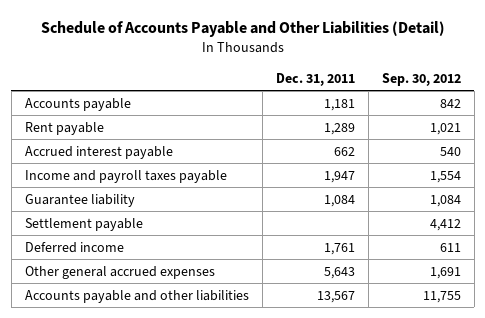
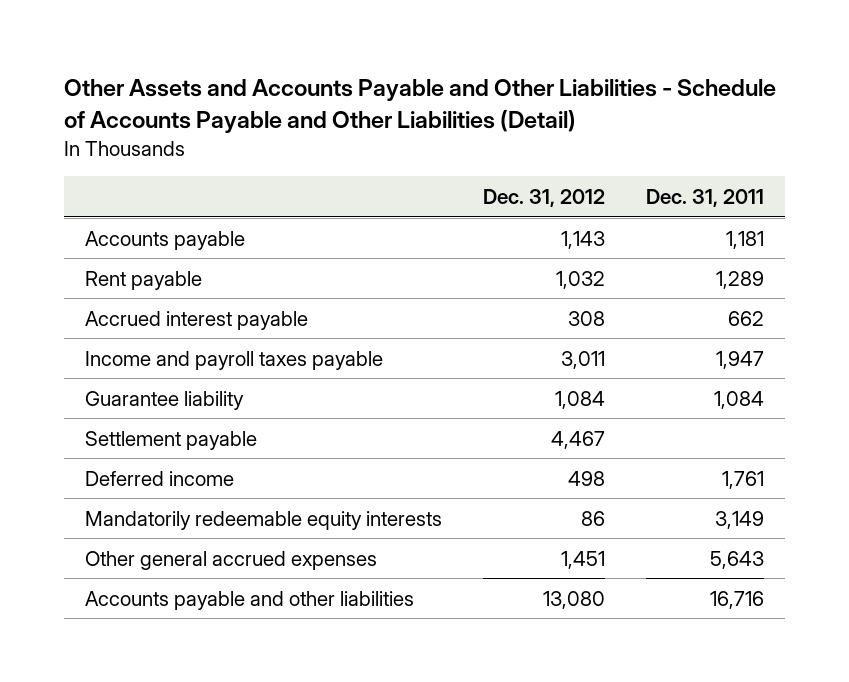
[40,20,445,37] Schedule of Accounts Payable and Other Liabilities (Detail) -> [64,79,777,133] Other Assets and Accounts Payable and Other Liabilities - Schedule of Accounts Payable and Other Liabilities (Detail)
[381,72,461,86] Sep. 30, 2012 -> none
none -> [483,188,606,207] Dec. 31, 2012
none -> [84,510,442,530] Mandatorily redeemable equity interests
[316,290,355,303] 13,567 -> [710,590,765,609] 16,716

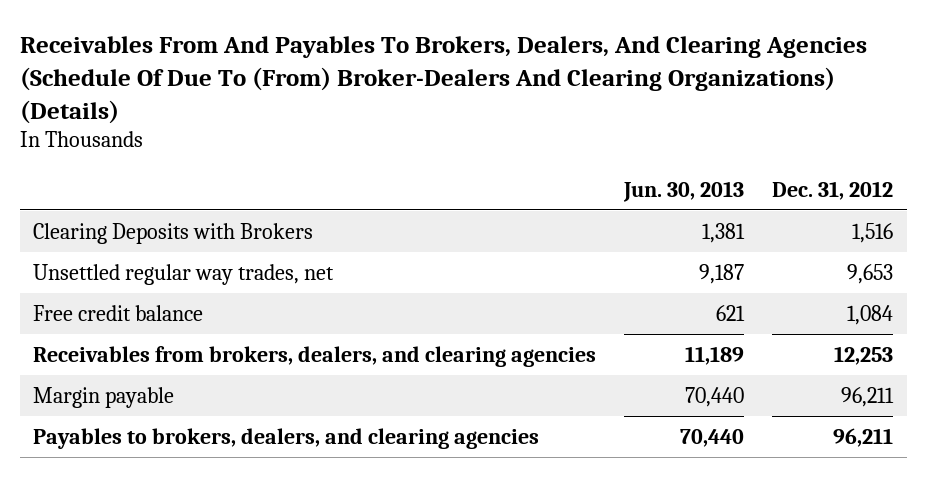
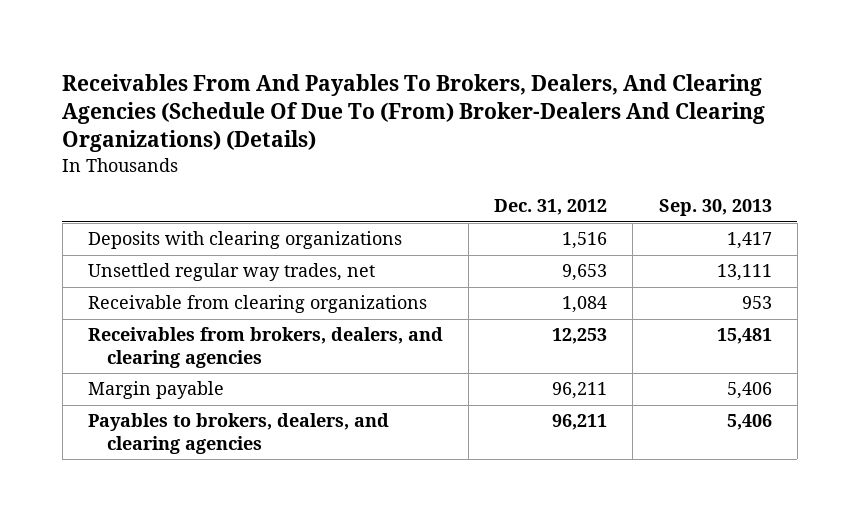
[623,180,745,202] Jun. 30, 2013 -> none
none -> [658,199,772,217] Sep. 30, 2013
[33,222,314,244] Clearing Deposits with Brokers -> [87,231,402,250] Deposits with clearing organizations
[33,304,204,321] Free credit balance -> [87,295,427,314] Receivable from clearing organizations

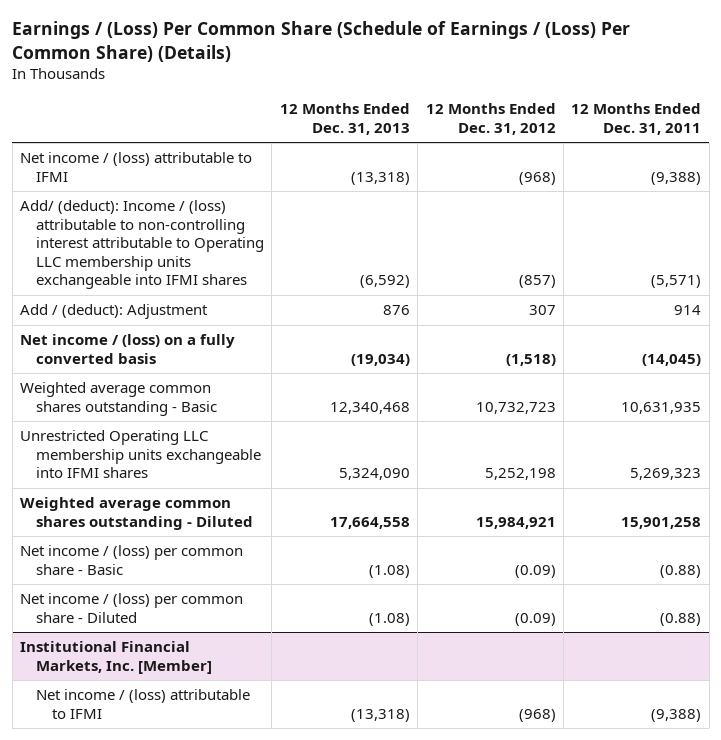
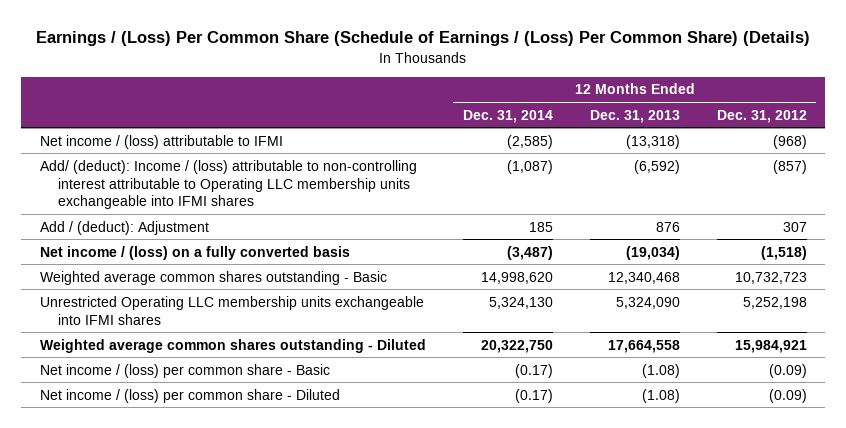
[571,103,702,135] 12 Months Ended Dec. 31, 2011 -> none
none -> [462,109,553,123] Dec. 31, 2014
[19,641,212,674] Institutional Financial Markets, Inc. [Member] -> none
[35,689,250,719] Net income / (loss) attributable to IFMI -> none

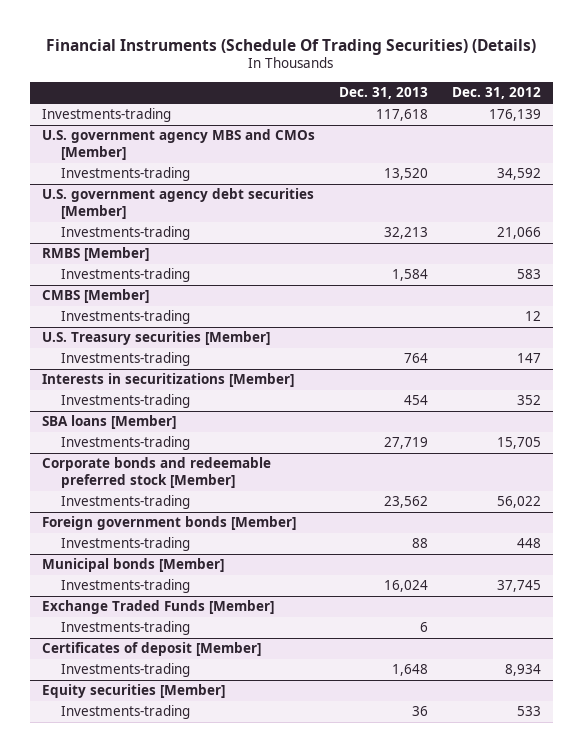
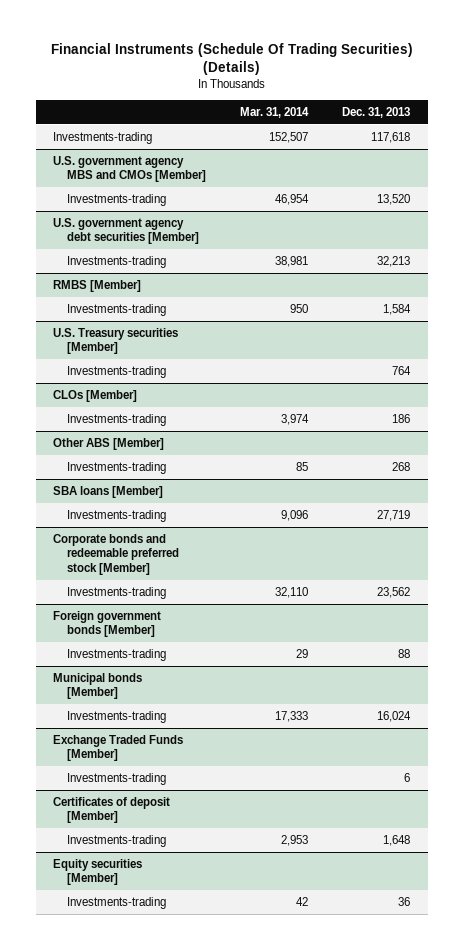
[451,87,541,100] Dec. 31, 2012 -> none
none -> [240,106,310,118] Mar. 31, 2014
[41,289,149,304] CMBS [Member] -> none
[61,310,191,325] Investments-trading -> none
[41,373,294,388] Interests in securitizations [Member] -> none
none -> [53,389,138,402] CLOs [Member]
[403,395,428,406] 454 -> [392,413,411,423] 186
none -> [53,437,165,450] Other ABS [Member]
none -> [66,461,166,474] Investments-trading

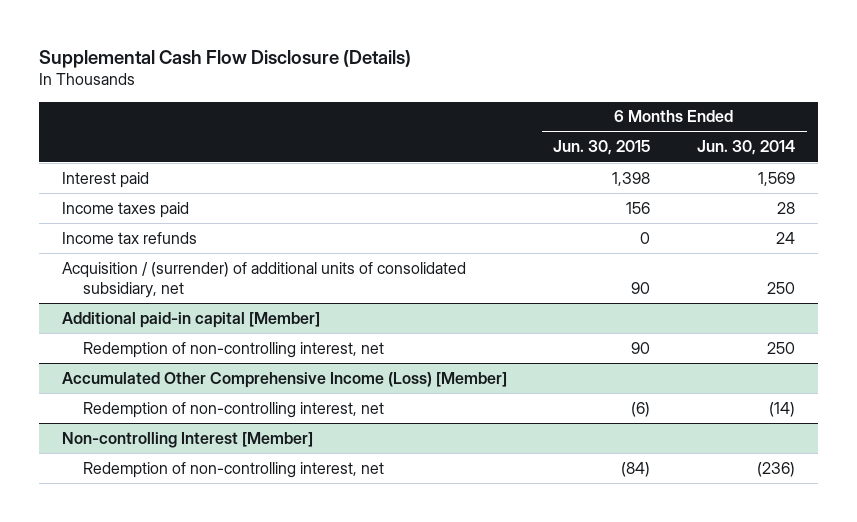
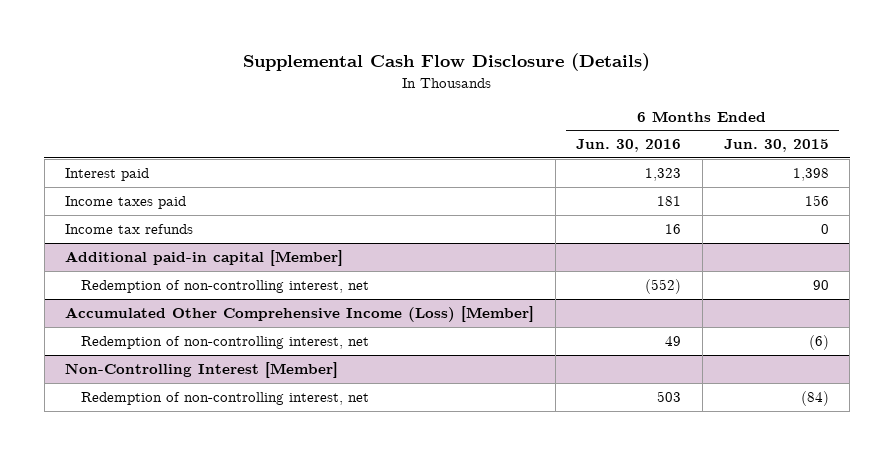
[696,140,795,156] Jun. 30, 2014 -> none
none -> [576,139,682,153] Jun. 30, 2016
[61,261,466,298] Acquisition / (surrender) of additional units of consolidated subsidiary, net -> none
[61,431,313,448] Non-controlling Interest [Member] -> [65,361,339,378] Non-Controlling Interest [Member]

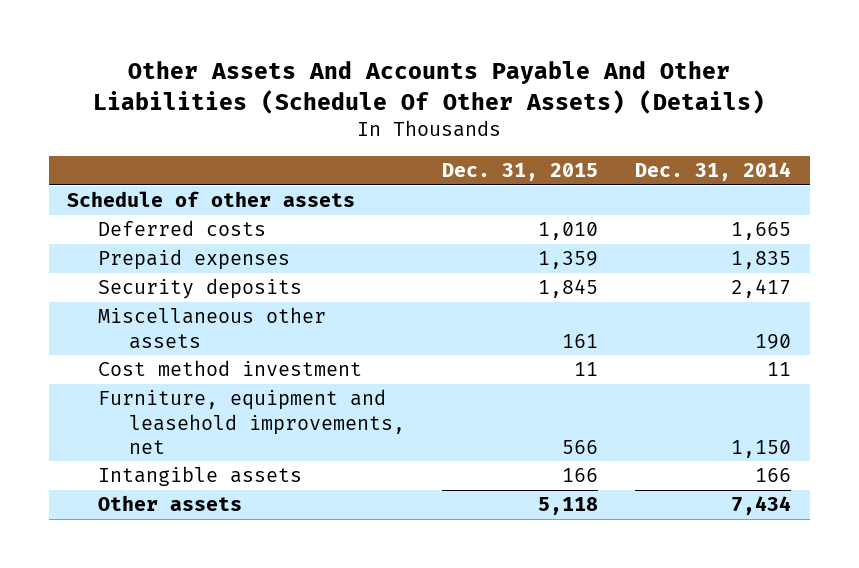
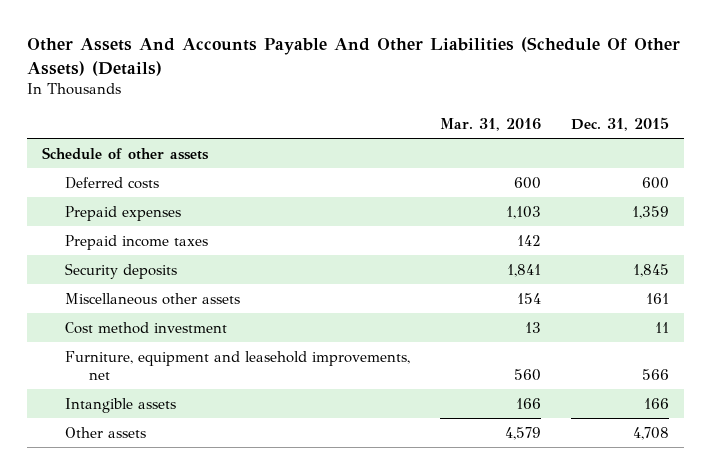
[635,162,792,182] Dec. 31, 2014 -> none
none -> [440,118,542,132] Mar. 31, 2016
[538,222,599,241] 1,010 -> [642,176,670,189] 600
none -> [65,234,209,250] Prepaid income taxes
[538,497,599,516] 5,118 -> [633,426,670,440] 4,708

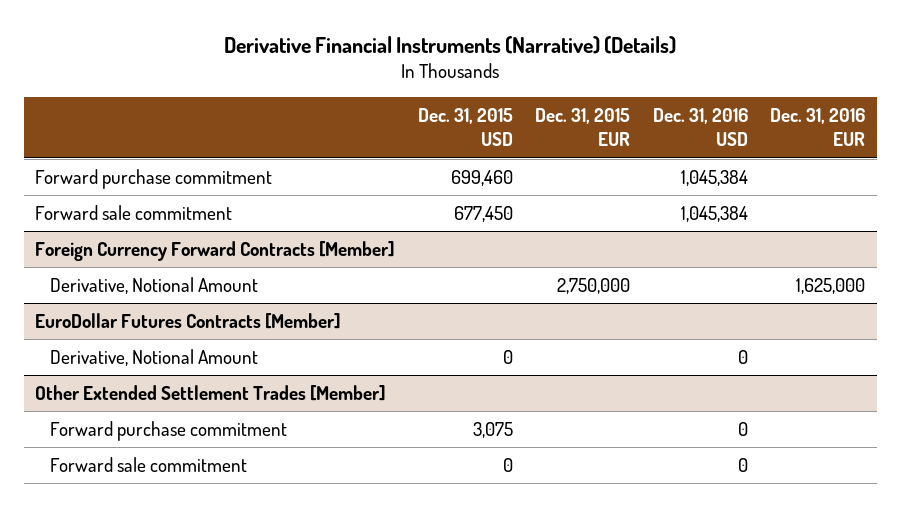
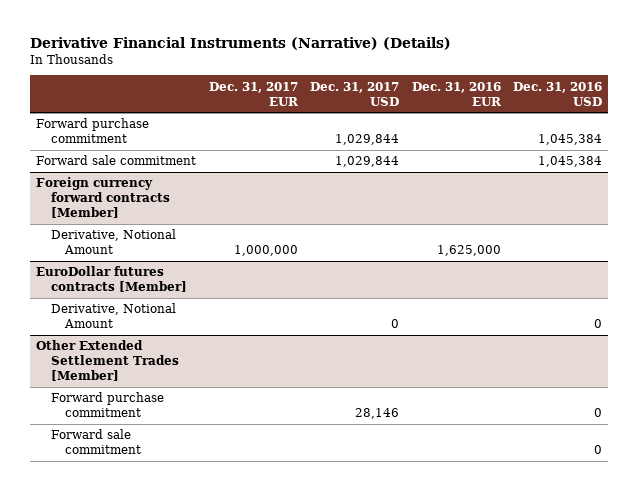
[417,108,513,147] Dec. 31, 2015 USD -> none
[535,108,631,147] Dec. 31, 2015 EUR -> none
none -> [208,81,299,106] Dec. 31, 2017 EUR
none -> [310,81,400,106] Dec. 31, 2017 USD
[35,241,396,262] Foreign Currency Forward Contracts [Member] -> [36,177,170,219] Foreign currency forward contracts [Member]
[35,313,342,330] EuroDollar Futures Contracts [Member] -> [36,266,187,293] EuroDollar futures contracts [Member]

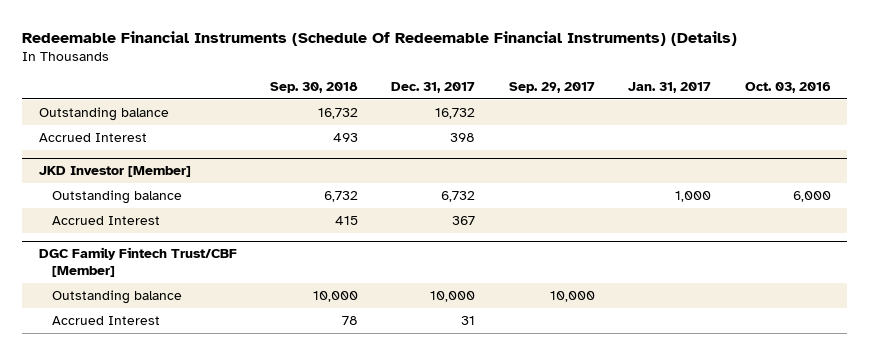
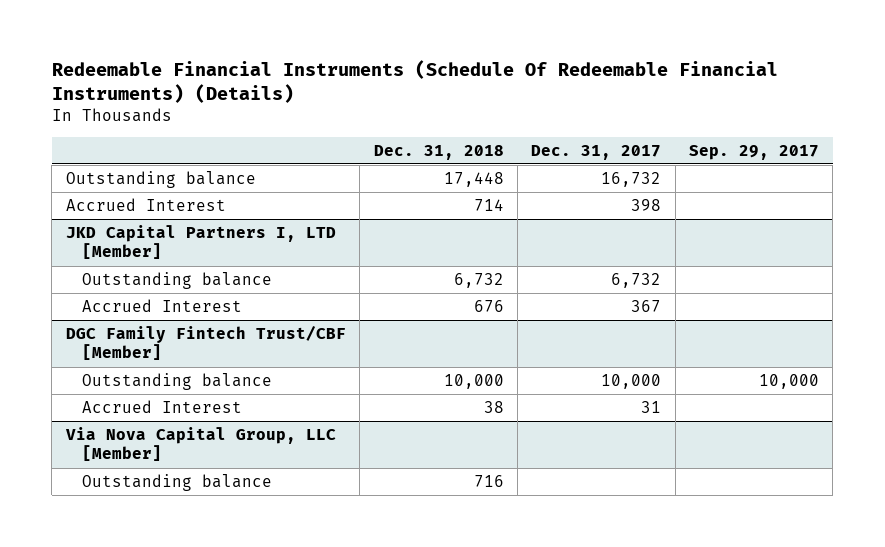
[270,81,359,93] Sep. 30, 2018 -> none
[628,81,712,93] Jan. 31, 2017 -> none
[744,81,831,93] Oct. 03, 2016 -> none
none -> [373,144,504,160] Dec. 31, 2018
[38,166,191,178] JKD Investor [Member] -> [65,225,336,260] JKD Capital Partners I, LTD [Member]
none -> [64,427,336,462] Via Nova Capital Group, LLC [Member]
none -> [81,474,272,492] Outstanding balance

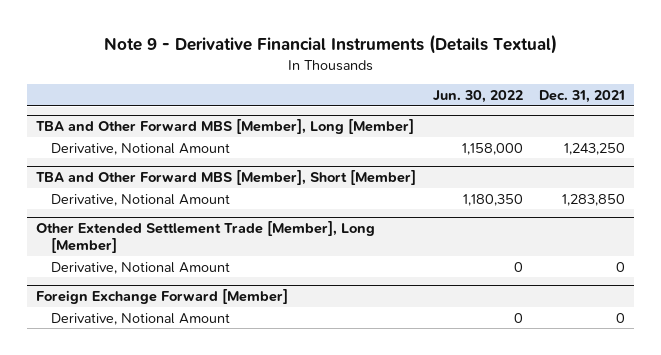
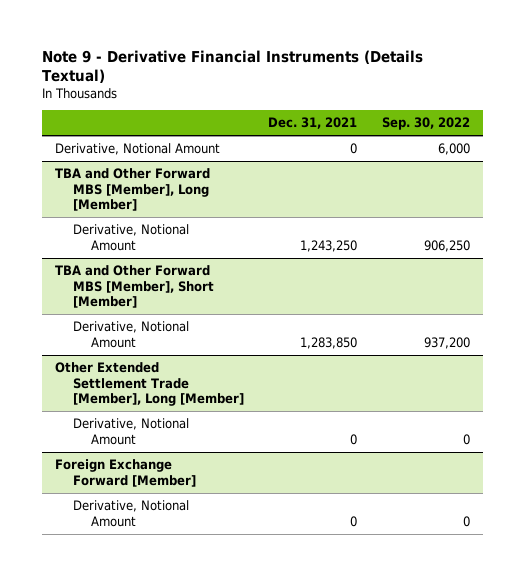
[432,89,523,103] Jun. 30, 2022 -> none
none -> [382,117,471,131] Sep. 30, 2022
none -> [54,143,220,156] Derivative, Notional Amount

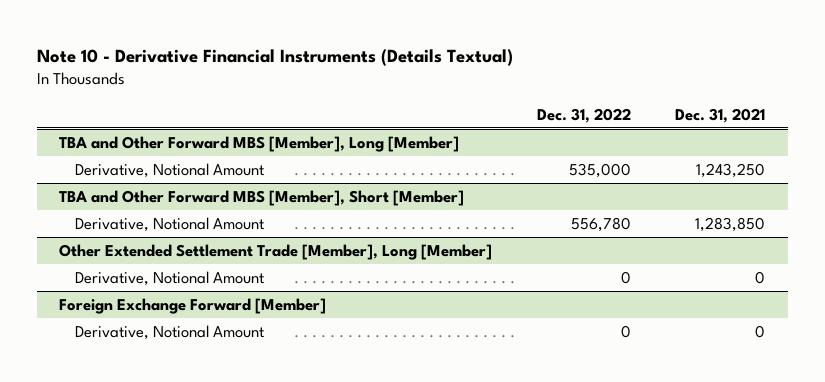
[42,49,424,83] Note 9 - Derivative Financial Instruments (Details Textual) -> [37,49,514,67] Note 10 - Derivative Financial Instruments (Details Textual)
[382,117,471,131] Sep. 30, 2022 -> none
none -> [536,107,631,123] Dec. 31, 2022
[54,143,220,156] Derivative, Notional Amount -> none

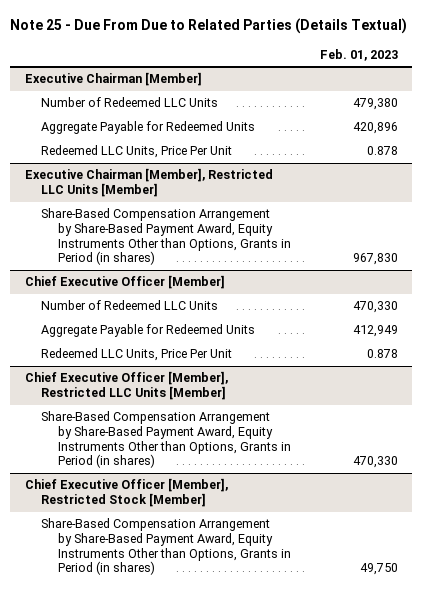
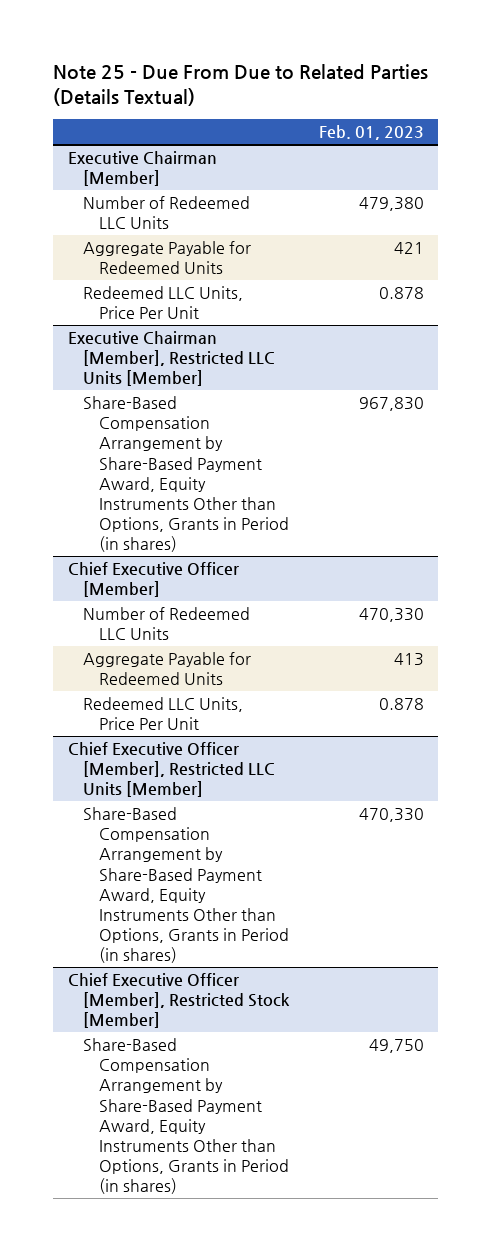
[352,122,398,135] 420,896 -> [393,242,424,255] 421
[352,325,398,338] 412,949 -> [393,653,424,667] 413

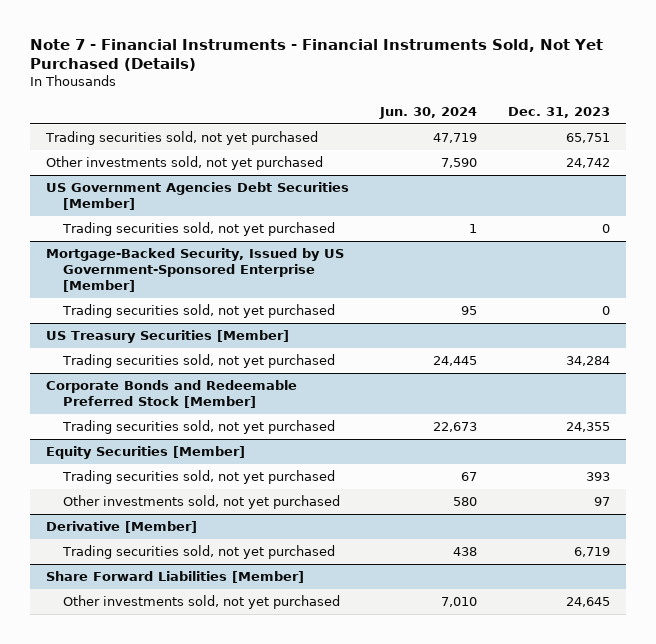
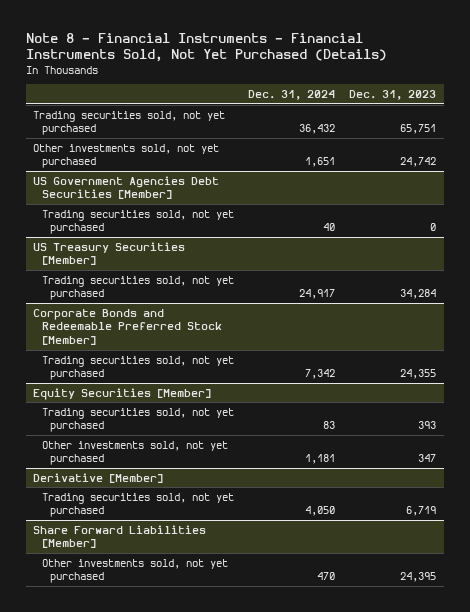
[30,38,604,72] Note 7 - Financial Instruments - Financial Instruments Sold, Not Yet Purchased (Details) -> [26,32,388,63] Note 8 - Financial Instruments - Financial Instruments Sold, Not Yet Purchased (Details)
[378,106,477,119] Jun. 30, 2024 -> none
none -> [248,90,336,101] Dec. 31, 2024
[45,248,344,293] Mortgage-Backed Security, Issued by US Government-Sponsored Enterprise [Member] -> none
[61,304,335,319] Trading securities sold, not yet purchased -> none
[594,497,611,507] 97 -> [418,454,437,463] 347
[566,597,611,608] 24,645 -> [400,572,437,583] 24,395

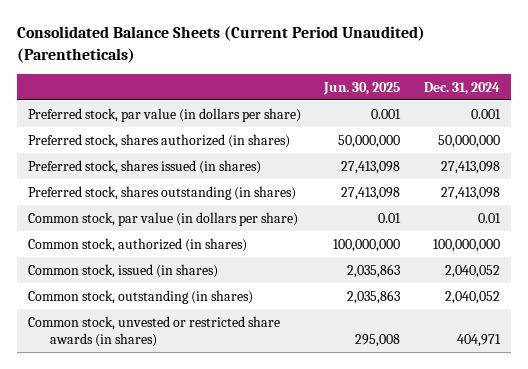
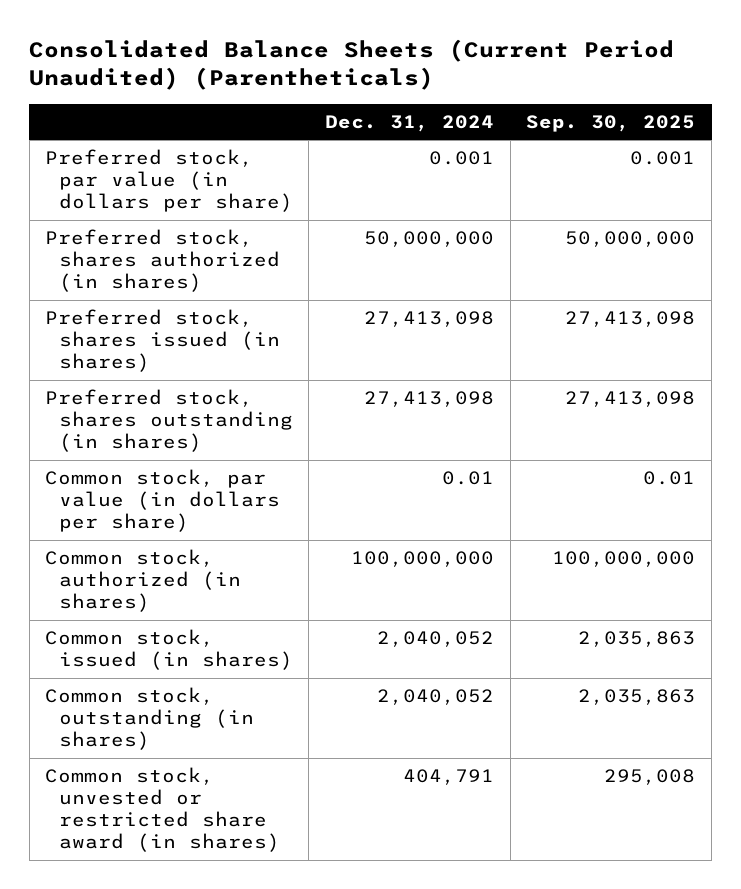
[323,81,401,95] Jun. 30, 2025 -> none
none -> [526,114,696,132] Sep. 30, 2025
[28,315,281,347] Common stock, unvested or restricted share awards (in shares) -> [45,767,280,853] Common stock, unvested or restricted share award (in shares)
[456,333,501,347] 404,971 -> [403,769,495,786] 404,791

